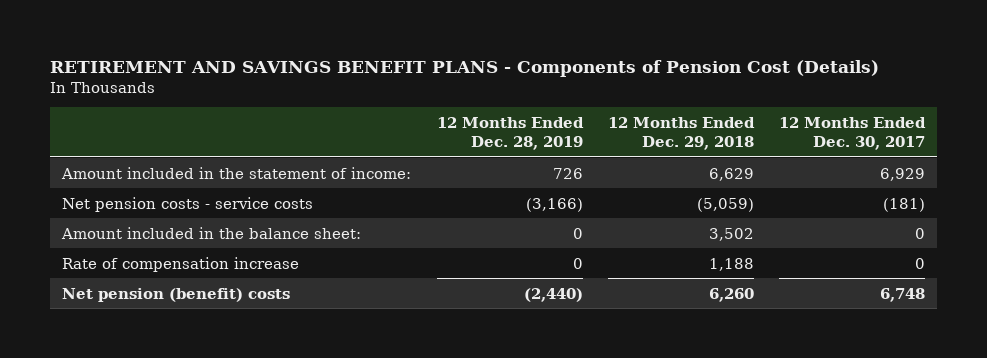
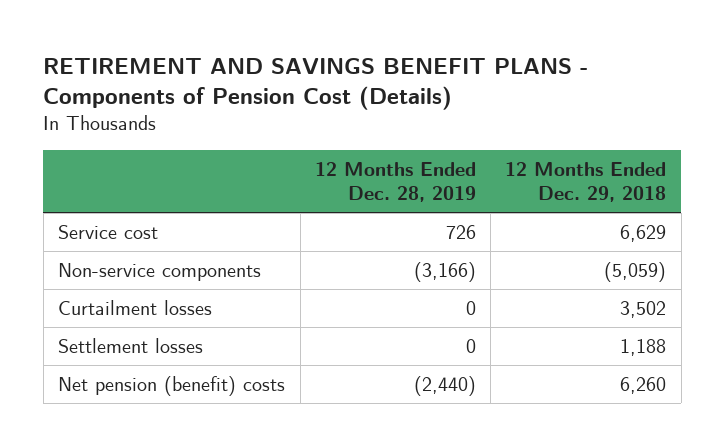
[778,116,926,150] 12 Months Ended Dec. 30, 2017 -> none
[61,166,412,179] Amount included in the statement of income: -> [58,225,159,240] Service cost
[62,196,314,212] Net pension costs - service costs -> [58,263,262,282] Non-service components
[61,226,362,239] Amount included in the balance sheet: -> [58,300,213,316] Curtailment losses
[62,256,300,272] Rate of compensation increase -> [58,338,204,354] Settlement losses

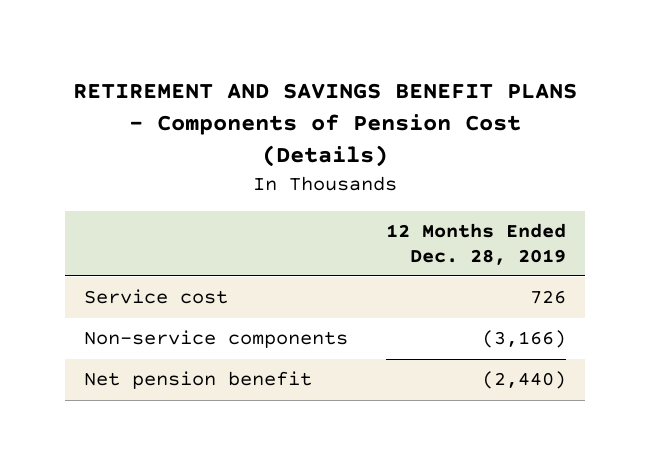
[505,161,667,202] 12 Months Ended Dec. 29, 2018 -> none
[58,300,213,316] Curtailment losses -> none
[58,338,204,354] Settlement losses -> none
[58,376,286,397] Net pension (benefit) costs -> [84,371,313,390] Net pension benefit

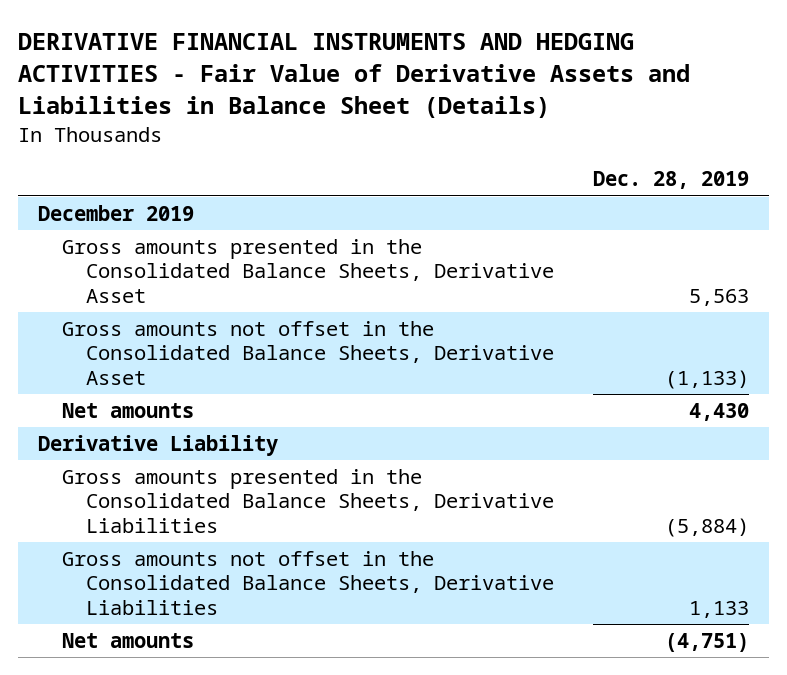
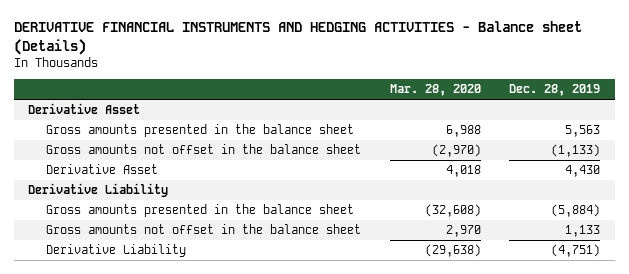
[17,32,690,118] DERIVATIVE FINANCIAL INSTRUMENTS AND HEDGING ACTIVITIES - Fair Value of Derivative Assets and Liabilities in Balance Sheet (Details) -> [13,21,582,56] DERIVATIVE FINANCIAL INSTRUMENTS AND HEDGING ACTIVITIES - Balance sheet (Details)
none -> [389,84,481,97] Mar. 28, 2020
[37,204,194,221] December 2019 -> [28,103,141,115] Derivative Asset
[61,238,554,303] Gross amounts presented in the Consolidated Balance Sheets, Derivative Asset -> [45,124,354,138] Gross amounts presented in the balance sheet
[61,320,554,385] Gross amounts not offset in the Consolidated Balance Sheets, Derivative Asset -> [45,144,361,155] Gross amounts not offset in the balance sheet
[61,402,194,418] Net amounts -> [45,164,158,175] Derivative Asset
[61,468,554,533] Gross amounts presented in the Consolidated Balance Sheets, Derivative Liabilities -> [45,204,354,218] Gross amounts presented in the balance sheet
[61,550,554,615] Gross amounts not offset in the Consolidated Balance Sheets, Derivative Liabilities -> [45,224,361,235] Gross amounts not offset in the balance sheet
[61,632,194,648] Net amounts -> [45,244,186,258] Derivative Liability

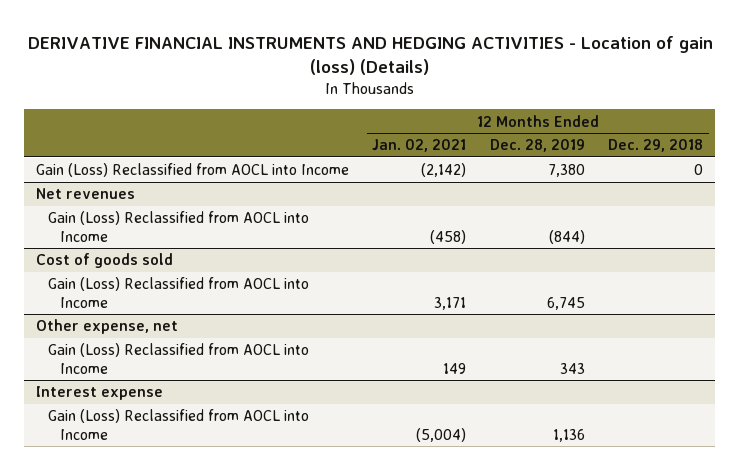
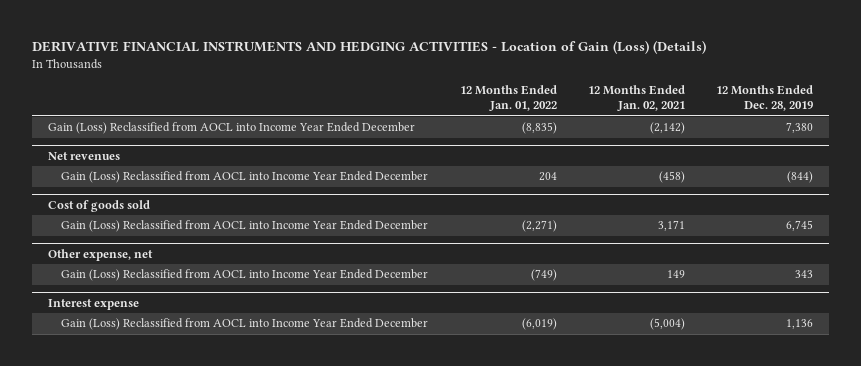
[27,35,713,75] DERIVATIVE FINANCIAL INSTRUMENTS AND HEDGING ACTIVITIES - Location of gain (loss) (Details) -> [31,40,706,55] DERIVATIVE FINANCIAL INSTRUMENTS AND HEDGING ACTIVITIES - Location of Gain (Loss) (Details)
[608,139,704,153] Dec. 29, 2018 -> none
none -> [459,85,557,112] 12 Months Ended Jan. 01, 2022
[36,163,350,178] Gain (Loss) Reclassified from AOCL into Income -> [47,122,415,135] Gain (Loss) Reclassified from AOCL into Income Year Ended December
[48,211,310,242] Gain (Loss) Reclassified from AOCL into Income -> [61,171,429,184] Gain (Loss) Reclassified from AOCL into Income Year Ended December
[48,277,310,308] Gain (Loss) Reclassified from AOCL into Income -> [61,220,429,233] Gain (Loss) Reclassified from AOCL into Income Year Ended December
[48,343,310,374] Gain (Loss) Reclassified from AOCL into Income -> [61,269,429,282] Gain (Loss) Reclassified from AOCL into Income Year Ended December
[48,409,310,440] Gain (Loss) Reclassified from AOCL into Income -> [61,318,429,331] Gain (Loss) Reclassified from AOCL into Income Year Ended December

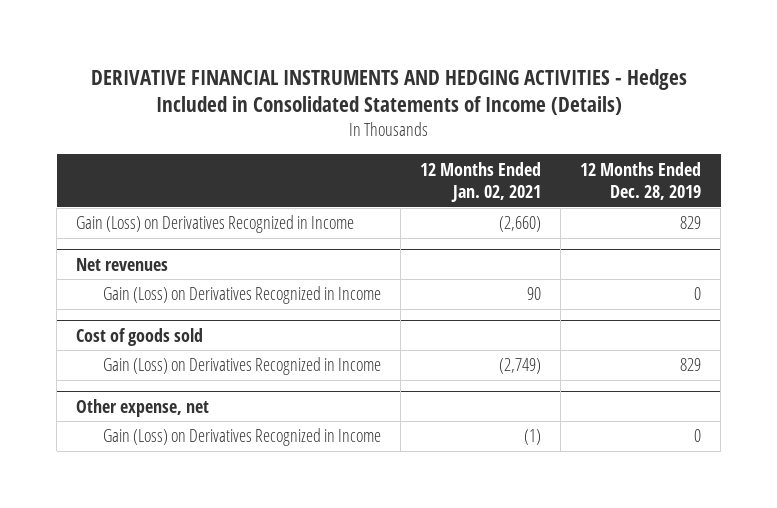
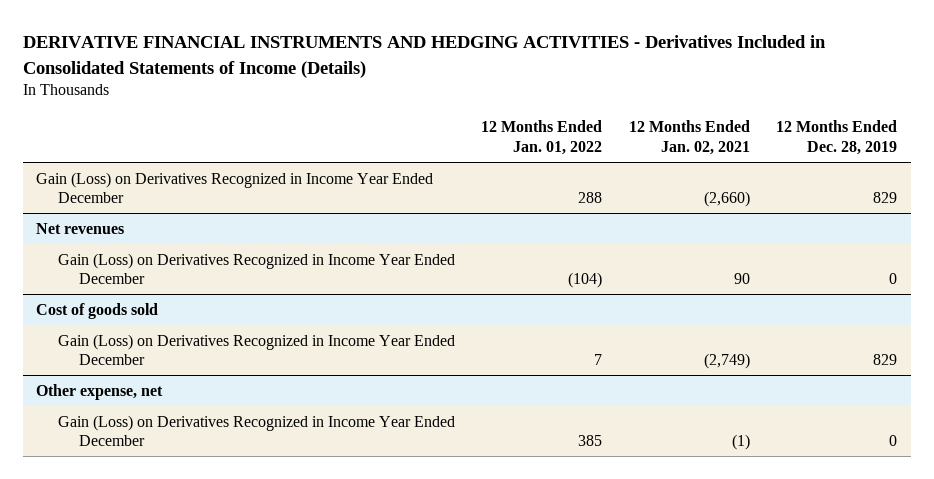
[90,68,687,116] DERIVATIVE FINANCIAL INSTRUMENTS AND HEDGING ACTIVITIES - Hedges Included in Consolidated Statements of Income (Details) -> [23,35,827,78] DERIVATIVE FINANCIAL INSTRUMENTS AND HEDGING ACTIVITIES - Derivatives Included in Consolidated Statements of Income (Details)
none -> [481,120,603,155] 12 Months Ended Jan. 01, 2022
[76,215,355,234] Gain (Loss) on Derivatives Recognized in Income -> [36,171,434,204] Gain (Loss) on Derivatives Recognized in Income Year Ended December
[103,286,382,305] Gain (Loss) on Derivatives Recognized in Income -> [57,252,455,285] Gain (Loss) on Derivatives Recognized in Income Year Ended December
[103,357,382,376] Gain (Loss) on Derivatives Recognized in Income -> [57,333,455,366] Gain (Loss) on Derivatives Recognized in Income Year Ended December
[103,428,382,447] Gain (Loss) on Derivatives Recognized in Income -> [57,414,455,447] Gain (Loss) on Derivatives Recognized in Income Year Ended December

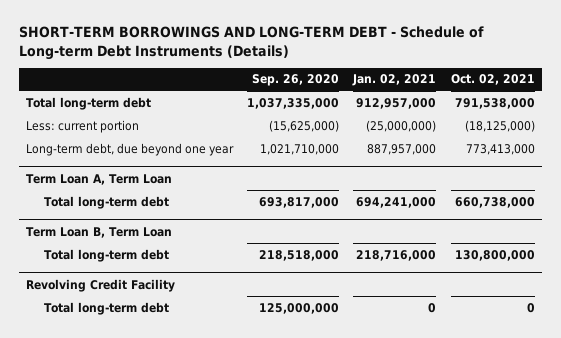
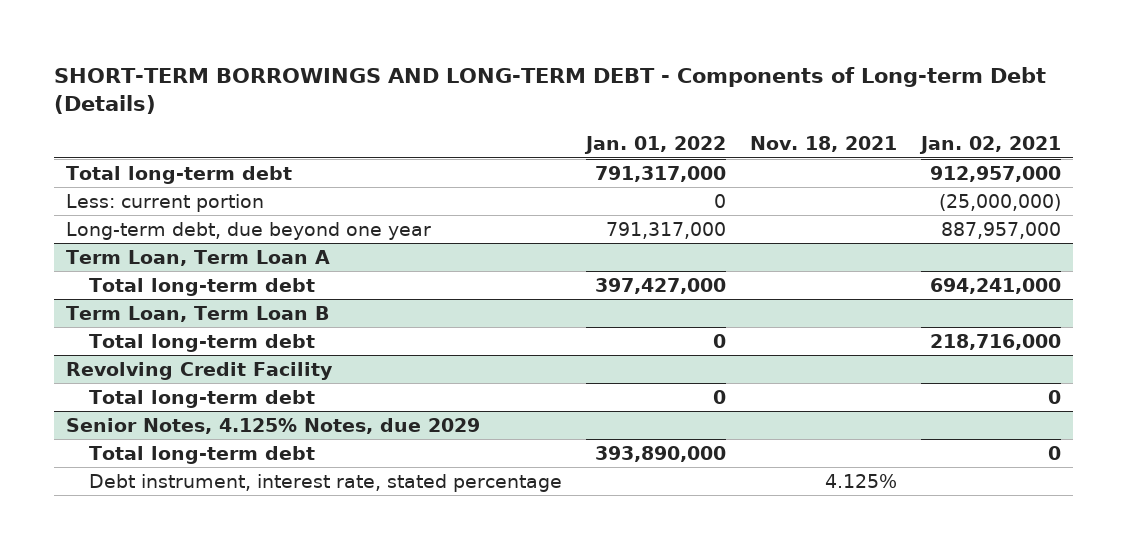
[19,26,485,60] SHORT-TERM BORROWINGS AND LONG-TERM DEBT - Schedule of Long-term Debt Instruments (Details) -> [53,66,1046,115] SHORT-TERM BORROWINGS AND LONG-TERM DEBT - Components of Long-term Debt (Details)
[252,74,340,87] Sep. 26, 2020 -> none
[450,74,535,86] Oct. 02, 2021 -> none
none -> [583,136,726,155] Jan. 01, 2022
none -> [749,136,897,153] Nov. 18, 2021
[26,173,173,185] Term Loan A, Term Loan -> [65,249,330,266] Term Loan, Term Loan A
[26,226,173,238] Term Loan B, Term Loan -> [65,305,329,322] Term Loan, Term Loan B
none -> [65,417,480,434] Senior Notes, 4.125% Notes, due 2029
none -> [88,445,315,464] Total long-term debt
none -> [88,473,562,492] Debt instrument, interest rate, stated percentage

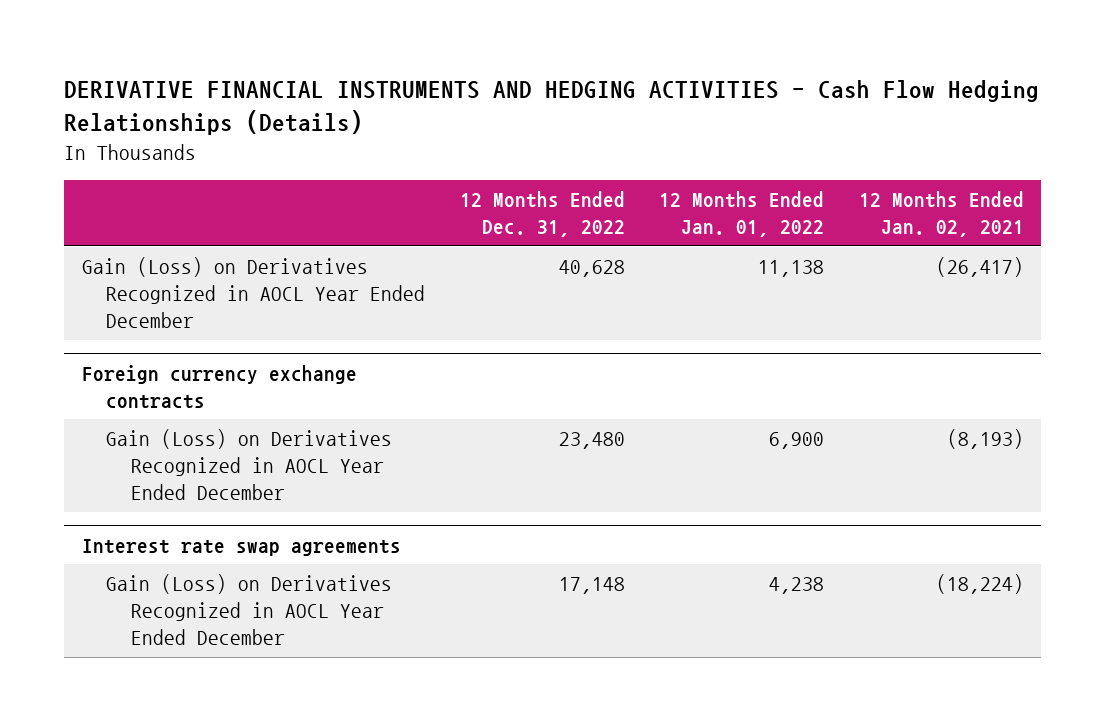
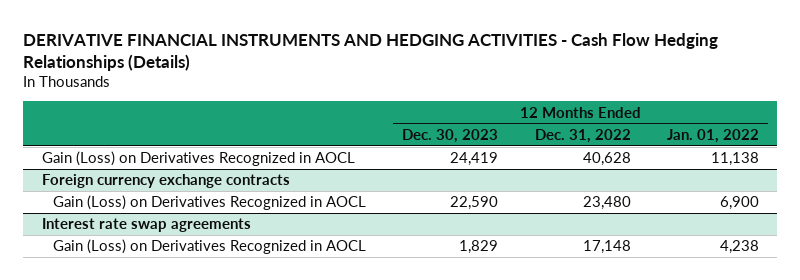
[858,191,1024,238] 12 Months Ended Jan. 02, 2021 -> none
none -> [402,128,499,143] Dec. 30, 2023
[81,257,426,329] Gain (Loss) on Derivatives Recognized in AOCL Year Ended December -> [41,151,355,167] Gain (Loss) on Derivatives Recognized in AOCL
[106,429,393,501] Gain (Loss) on Derivatives Recognized in AOCL Year Ended December -> [52,195,366,211] Gain (Loss) on Derivatives Recognized in AOCL
[106,574,393,646] Gain (Loss) on Derivatives Recognized in AOCL Year Ended December -> [52,239,366,255] Gain (Loss) on Derivatives Recognized in AOCL

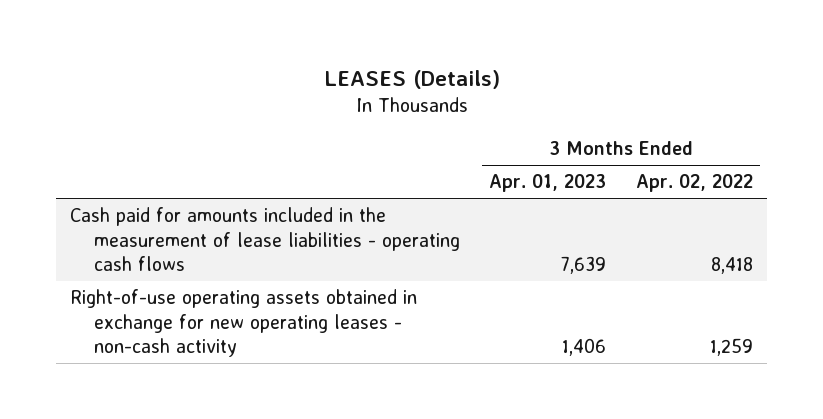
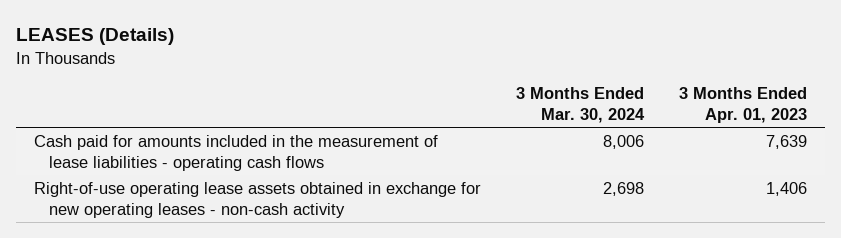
[635,174,753,193] Apr. 02, 2022 -> none
none -> [515,86,645,123] 3 Months Ended Mar. 30, 2024
[70,289,418,358] Right-of-use operating assets obtained in exchange for new operating leases - non-cash activity -> [33,181,481,218] Right-of-use operating lease assets obtained in exchange for new operating leases - non-cash activity

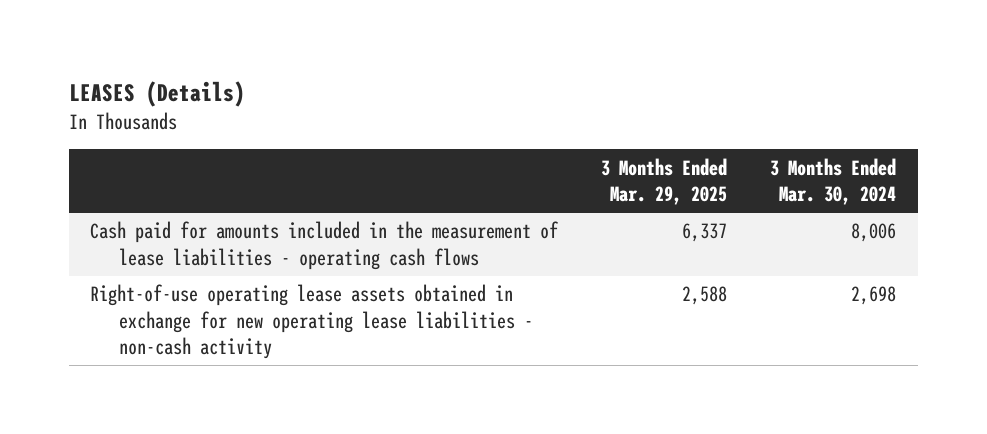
[679,86,808,123] 3 Months Ended Apr. 01, 2023 -> none
none -> [601,157,728,206] 3 Months Ended Mar. 29, 2025
[33,181,481,218] Right-of-use operating lease assets obtained in exchange for new operating leases - non-cash activity -> [90,284,534,359] Right-of-use operating lease assets obtained in exchange for new operating lease liabilities - non-cash activity

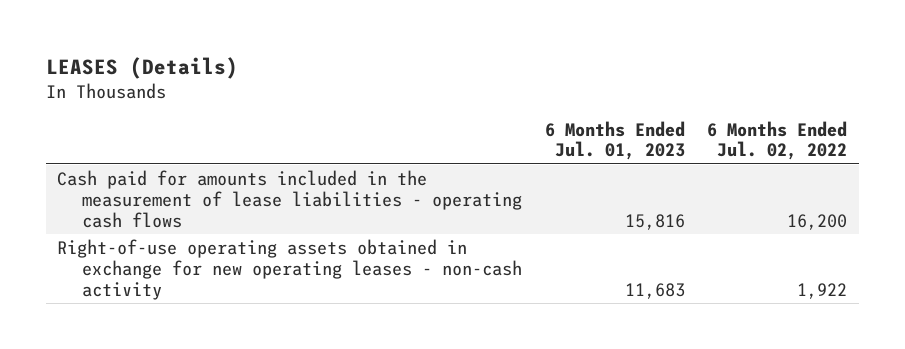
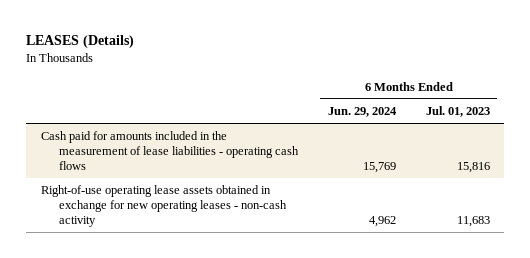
[707,120,848,161] 6 Months Ended Jul. 02, 2022 -> none
none -> [327,106,397,117] Jun. 29, 2024
[57,239,523,300] Right-of-use operating assets obtained in exchange for new operating leases - non-cash activity -> [40,185,288,227] Right-of-use operating lease assets obtained in exchange for new operating leases - non-cash activity

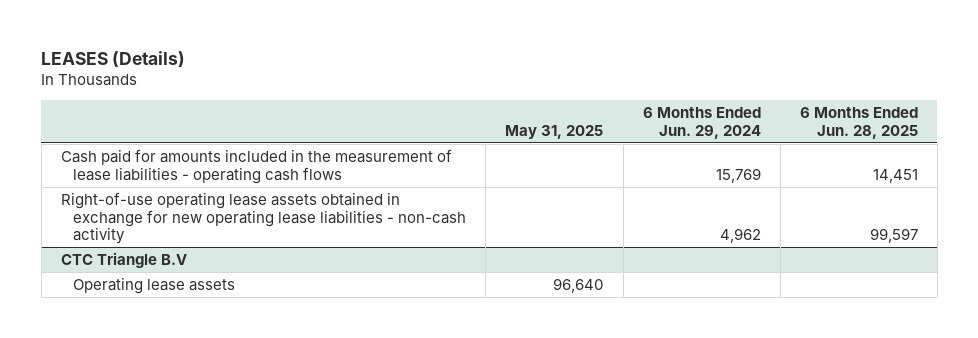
[425,105,490,117] Jul. 01, 2023 -> none
none -> [505,125,604,140] May 31, 2025
none -> [799,107,918,140] 6 Months Ended Jun. 28, 2025
[40,185,288,227] Right-of-use operating lease assets obtained in exchange for new operating leases - non-cash activity -> [60,191,467,245] Right-of-use operating lease assets obtained in exchange for new operating lease liabilities - non-cash activity
none -> [60,251,187,268] CTC Triangle B.V
none -> [73,276,236,294] Operating lease assets

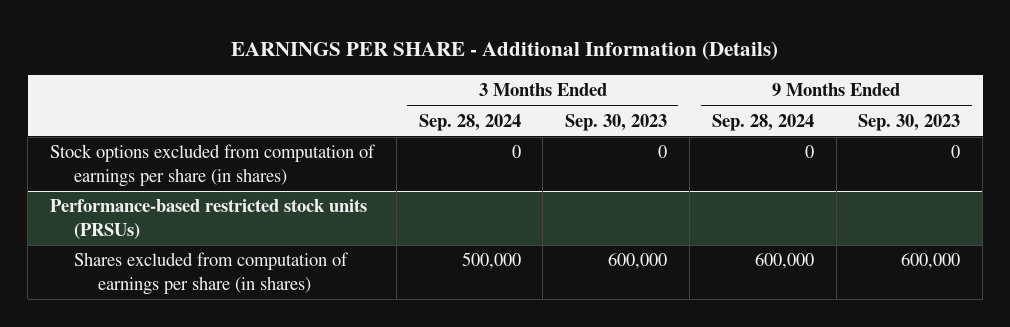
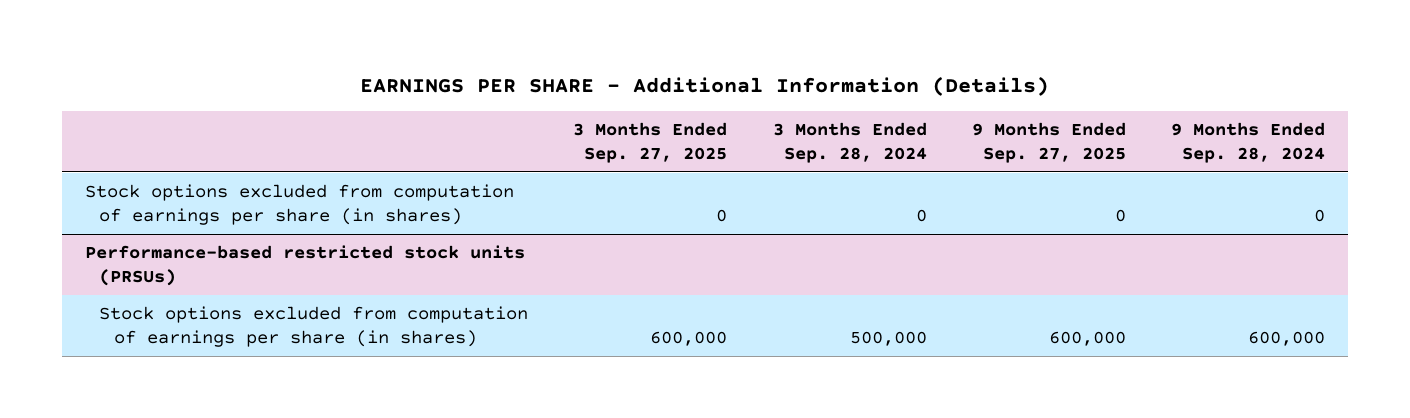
[565,113,668,131] Sep. 30, 2023 -> none
[858,113,961,131] Sep. 30, 2023 -> none
none -> [573,122,728,163] 3 Months Ended Sep. 27, 2025
none -> [971,122,1126,163] 9 Months Ended Sep. 27, 2025
[74,252,350,295] Shares excluded from computation of earnings per share (in shares) -> [99,306,529,347] Stock options excluded from computation of earnings per share (in shares)

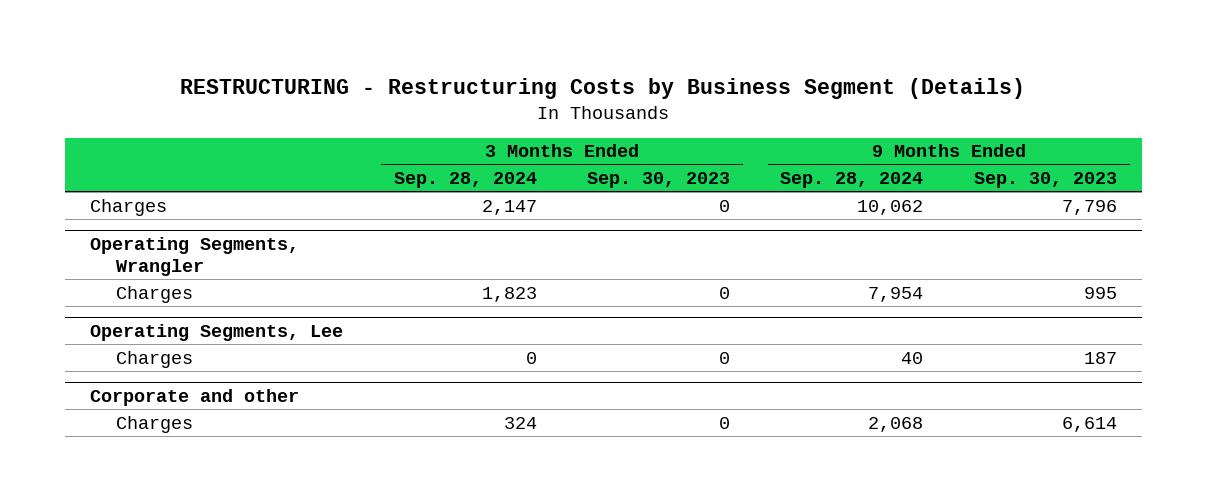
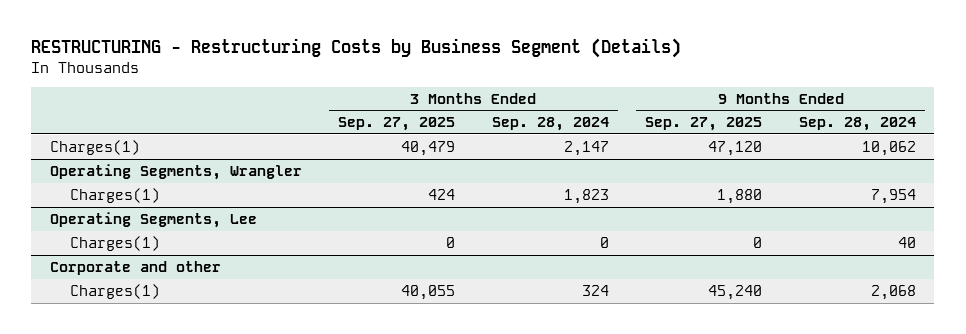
[586,172,730,189] Sep. 30, 2023 -> none
[973,172,1117,189] Sep. 30, 2023 -> none
none -> [338,117,456,132] Sep. 27, 2025
none -> [645,117,763,132] Sep. 27, 2025
[90,198,168,216] Charges -> [49,139,140,155] Charges(1)
[116,285,194,303] Charges -> [69,187,160,203] Charges(1)
[116,350,194,368] Charges -> [69,235,160,251] Charges(1)
[116,415,194,433] Charges -> [69,283,160,299] Charges(1)

